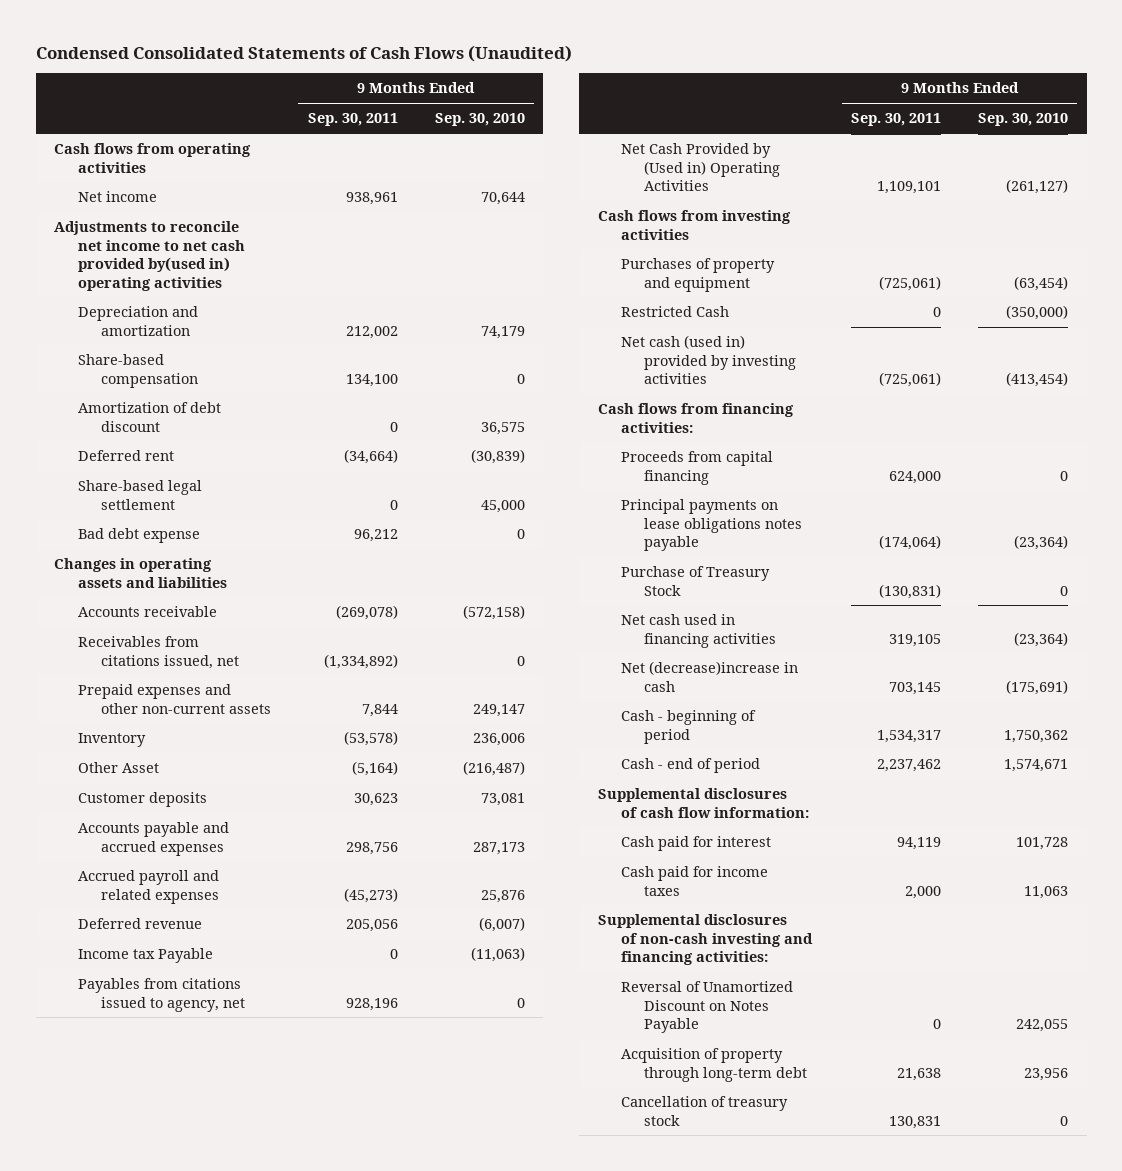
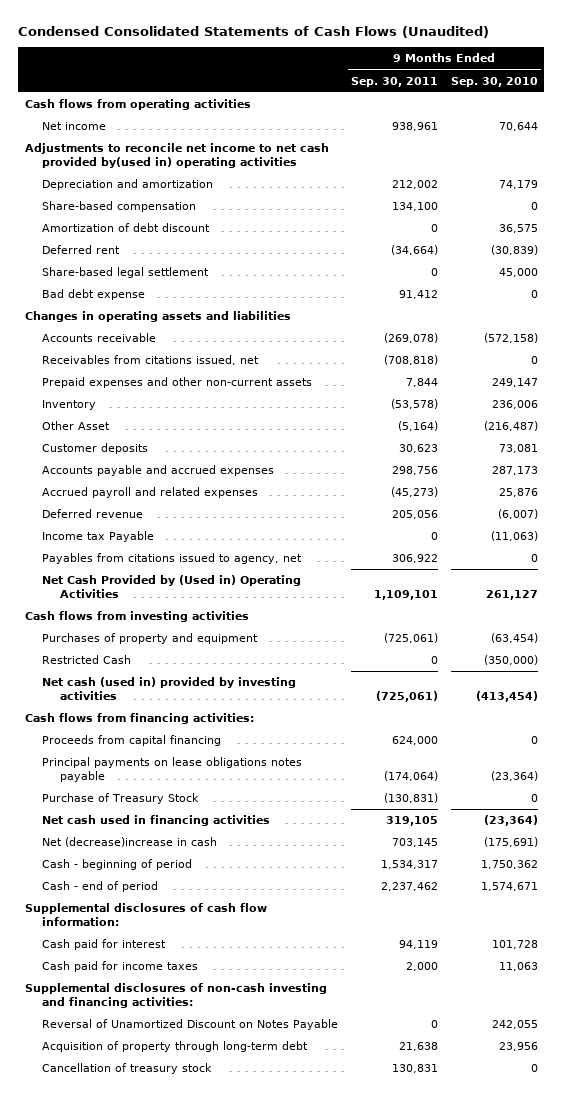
[353,529,398,543] 96,212 -> [399,290,439,300] 91,412
[323,653,398,669] (1,334,892) -> [384,355,439,366] (708,818)
[345,997,398,1011] 928,196 -> [392,554,439,564] 306,922
[1006,179,1069,195] (261,127) -> [485,589,538,600] 261,127

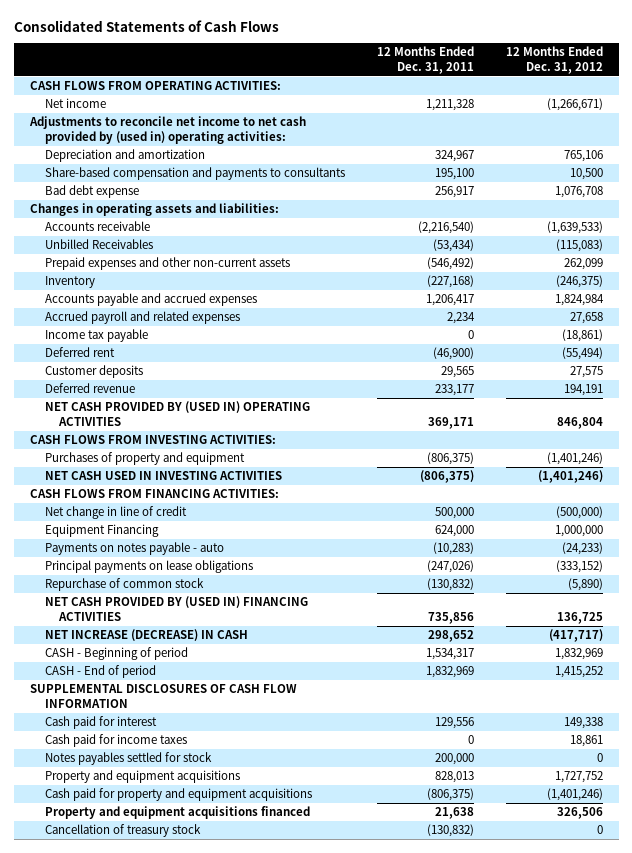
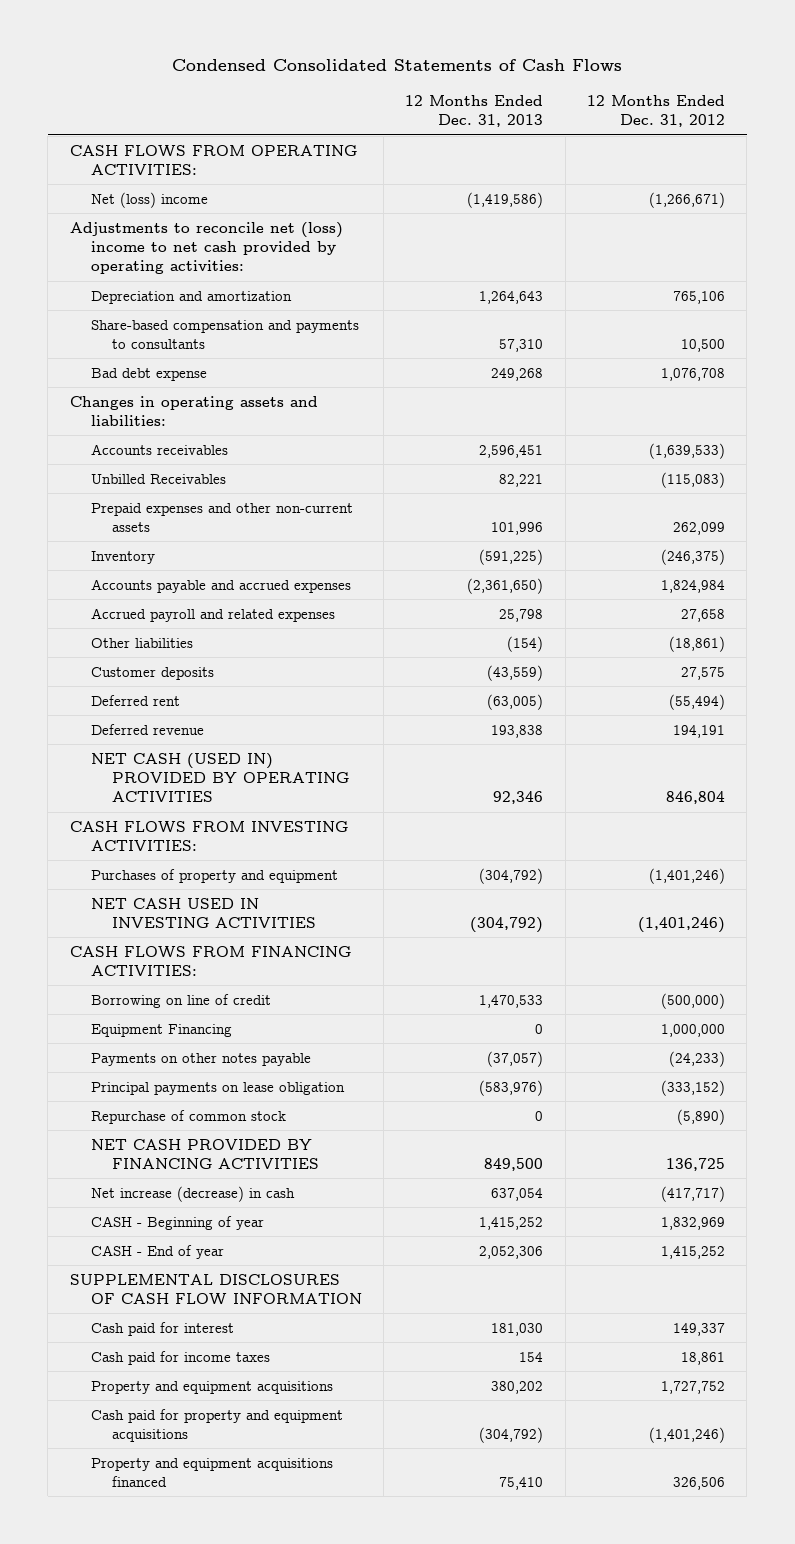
[13,19,279,32] Consolidated Statements of Cash Flows -> [172,59,623,72] Condensed Consolidated Statements of Cash Flows
[376,46,474,75] 12 Months Ended Dec. 31, 2011 -> none
none -> [405,94,544,128] 12 Months Ended Dec. 31, 2013
[44,98,106,109] Net income -> [90,191,208,208] Net (loss) income
[28,116,306,144] Adjustments to reconcile net income to net cash provided by (used in) operating activities: -> [69,221,343,275] Adjustments to reconcile net (loss) income to net cash provided by operating activities:
[44,221,150,232] Accounts receivable -> [90,443,228,455] Accounts receivables
[44,329,148,343] Income tax payable -> [90,637,193,648] Other liabilities
[44,347,115,358] Deferred rent -> [90,694,180,706] Deferred rent
[44,401,310,426] NET CASH PROVIDED BY (USED IN) OPERATING ACTIVITIES -> [90,752,350,803] NET CASH (USED IN) PROVIDED BY OPERATING ACTIVITIES
[44,506,187,520] Net change in line of credit -> [90,993,271,1008] Borrowing on line of credit
[44,542,224,556] Payments on notes payable - auto -> [90,1052,311,1066] Payments on other notes payable
[44,560,253,574] Principal payments on lease obligations -> [90,1081,345,1095] Principal payments on lease obligation
[44,596,308,621] NET CASH PROVIDED BY (USED IN) FINANCING ACTIVITIES -> [90,1138,320,1170] NET CASH PROVIDED BY FINANCING ACTIVITIES
[44,629,248,642] NET INCREASE (DECREASE) IN CASH -> [90,1185,295,1202] Net increase (decrease) in cash
[44,647,188,661] CASH - Beginning of period -> [90,1215,264,1230] CASH - Beginning of year
[44,665,156,679] CASH - End of period -> [90,1244,224,1259] CASH - End of year
[563,717,603,730] 149,338 -> [672,1322,725,1336] 149,337
[44,752,212,766] Notes payables settled for stock -> none
[44,824,201,838] Cancellation of treasury stock -> none

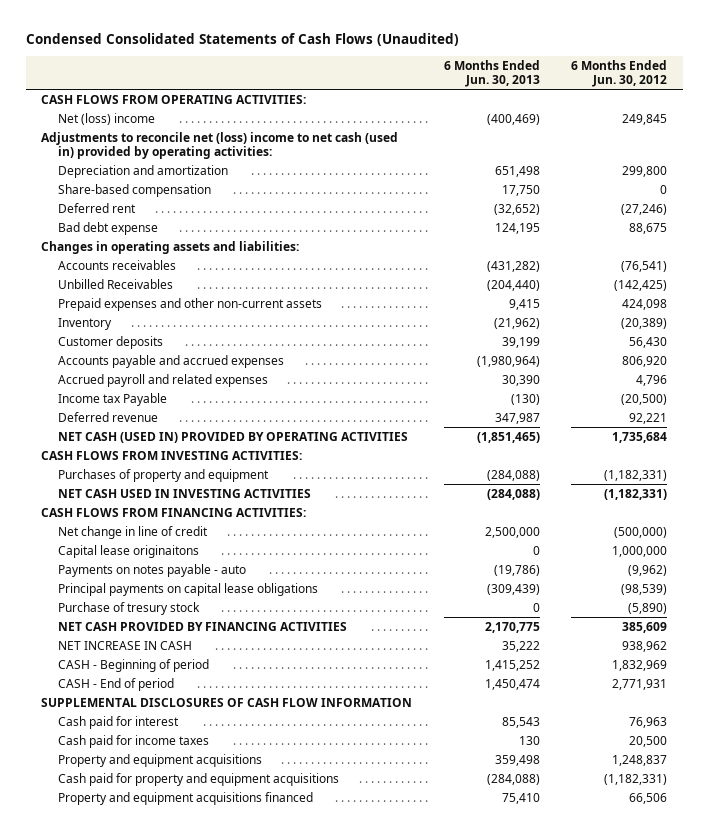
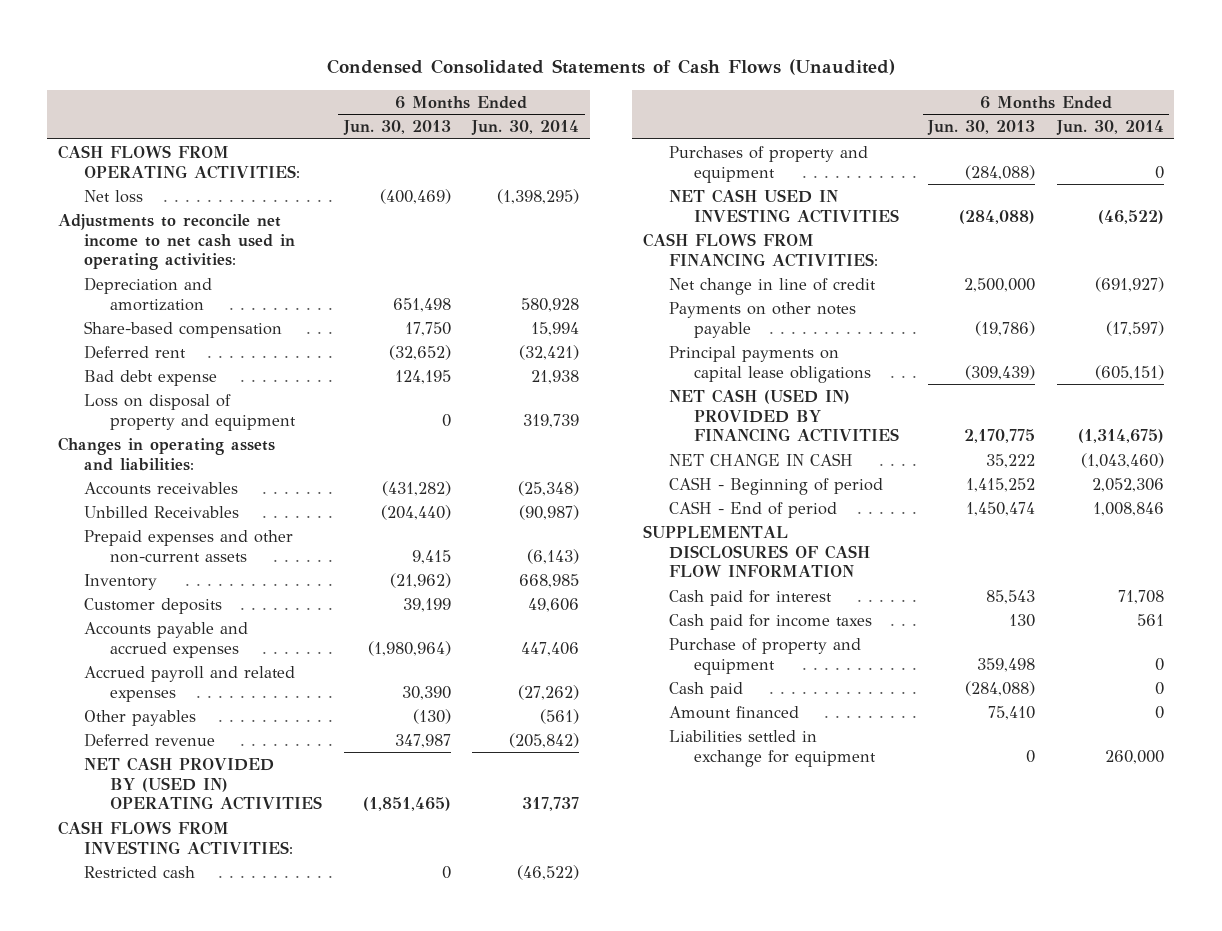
[571,59,668,88] 6 Months Ended Jun. 30, 2012 -> none
none -> [471,120,580,136] Jun. 30, 2014
[58,112,156,125] Net (loss) income -> [84,189,144,203] Net loss
[41,131,399,160] Adjustments to reconcile net (loss) income to net cash (used in) provided by operating activities: -> [58,213,296,271] Adjustments to reconcile net income to net cash used in operating activities:
none -> [84,393,296,431] Loss on disposal of property and equipment
[58,392,168,406] Income tax Payable -> none
none -> [84,709,197,726] Other payables
[58,431,409,443] NET CASH (USED IN) PROVIDED BY OPERATING ACTIVITIES -> [84,756,322,811] NET CASH PROVIDED BY (USED IN) OPERATING ACTIVITIES
none -> [84,865,196,878] Restricted cash
[58,544,200,558] Capital lease originaitons -> none
[58,563,247,577] Payments on notes payable - auto -> [668,301,856,338] Payments on other notes payable
[58,601,201,615] Purchase of tresury stock -> none
[58,621,348,631] NET CASH PROVIDED BY FINANCING ACTIVITIES -> [668,388,900,443] NET CASH (USED IN) PROVIDED BY FINANCING ACTIVITIES
[58,640,193,650] NET INCREASE IN CASH -> [668,452,853,466] NET CHANGE IN CASH
[58,753,263,767] Property and equipment acquisitions -> [668,637,861,675] Purchase of property and equipment
[58,772,340,786] Cash paid for property and equipment acquisitions -> [668,681,743,698] Cash paid
[58,791,314,805] Property and equipment acquisitions financed -> [668,705,799,719] Amount financed
none -> [668,729,877,767] Liabilities settled in exchange for equipment

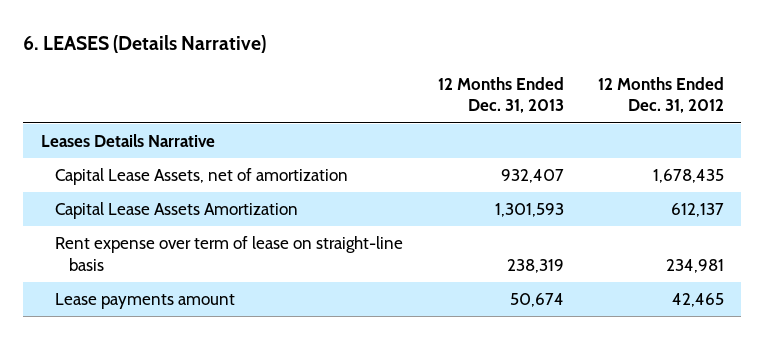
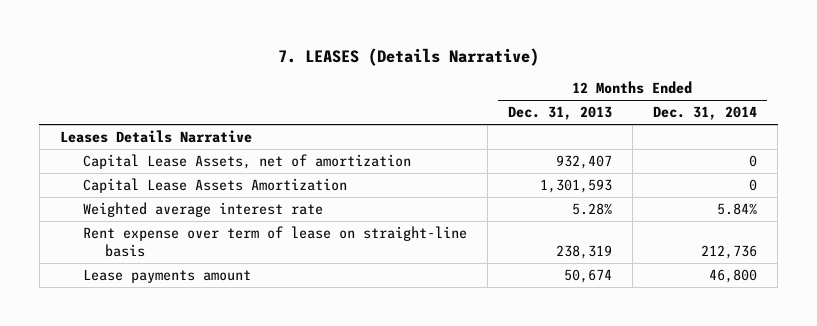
[23,34,267,53] 6. LEASES (Details Narrative) -> [277,47,539,66] 7. LEASES (Details Narrative)
[598,76,725,114] 12 Months Ended Dec. 31, 2012 -> none
none -> [653,106,758,121] Dec. 31, 2014
none -> [82,201,323,217] Weighted average interest rate

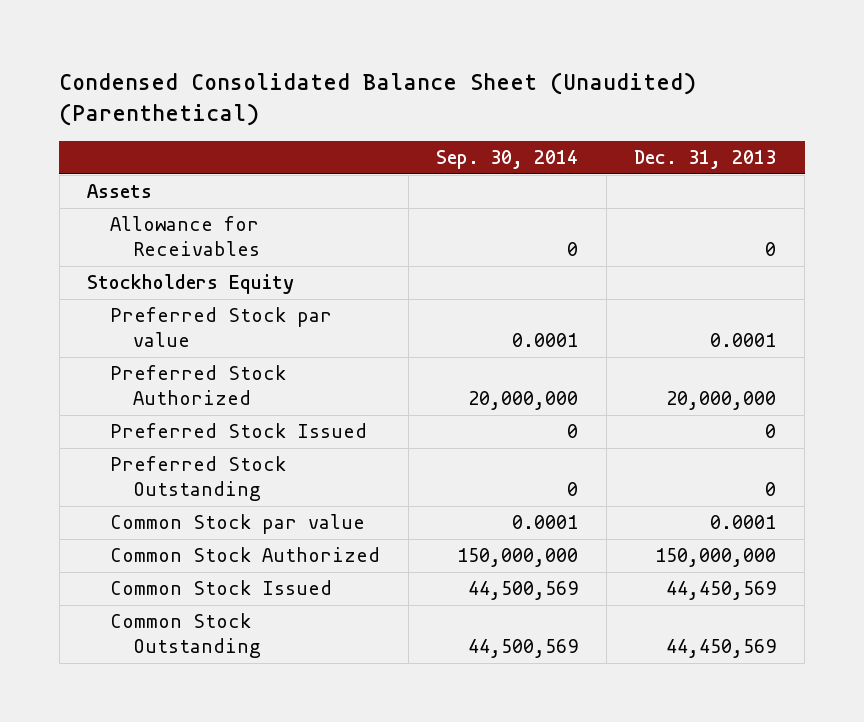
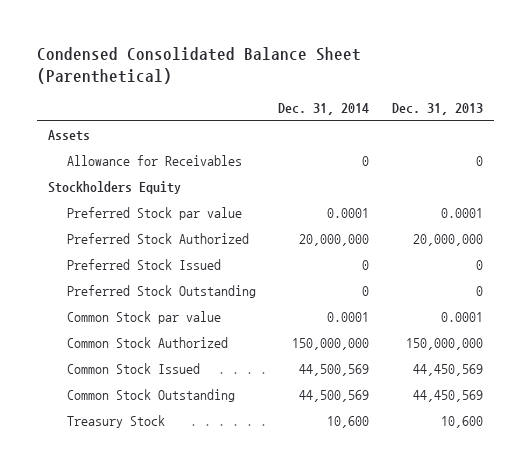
[59,72,697,127] Condensed Consolidated Balance Sheet (Unaudited) (Parenthetical) -> [36,46,361,84] Condensed Consolidated Balance Sheet (Parenthetical)
[436,150,579,170] Sep. 30, 2014 -> none
none -> [278,103,370,116] Dec. 31, 2014
none -> [67,415,166,429] Treasury Stock

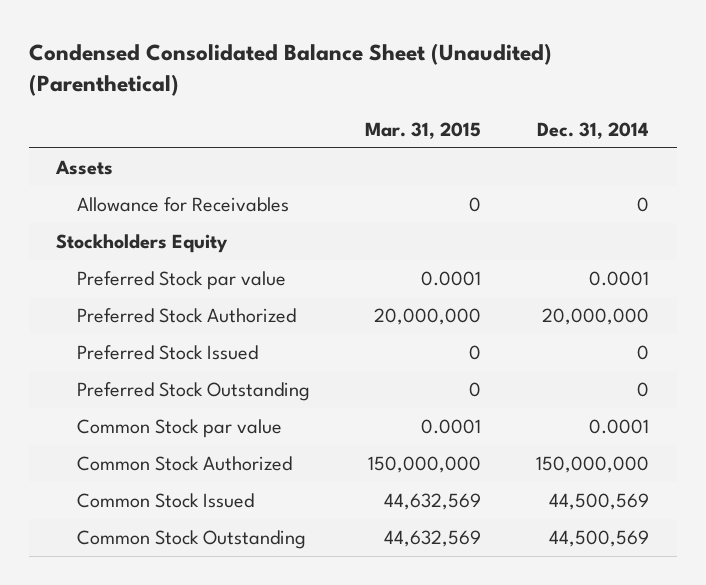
[36,46,361,84] Condensed Consolidated Balance Sheet (Parenthetical) -> [28,42,552,97] Condensed Consolidated Balance Sheet (Unaudited) (Parenthetical)
[391,103,483,116] Dec. 31, 2013 -> none
none -> [365,122,482,140] Mar. 31, 2015
[67,415,166,429] Treasury Stock -> none

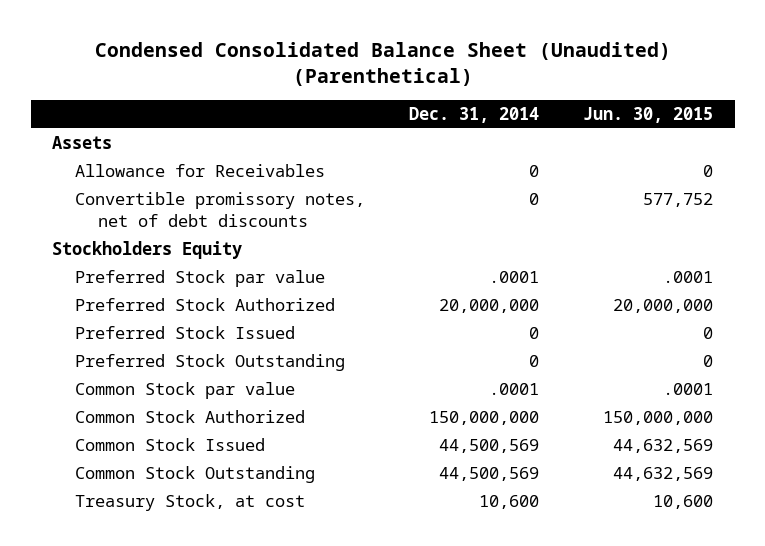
[365,122,482,140] Mar. 31, 2015 -> none
none -> [582,106,713,123] Jun. 30, 2015
none -> [75,192,366,227] Convertible promissory notes, net of debt discounts
[589,271,650,287] 0.0001 -> [489,271,540,284] .0001
[589,419,650,435] 0.0001 -> [489,383,540,396] .0001
none -> [75,494,306,512] Treasury Stock, at cost

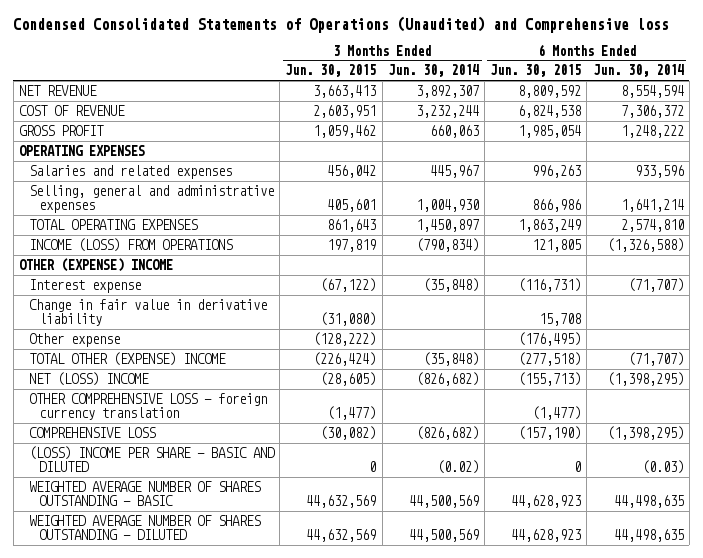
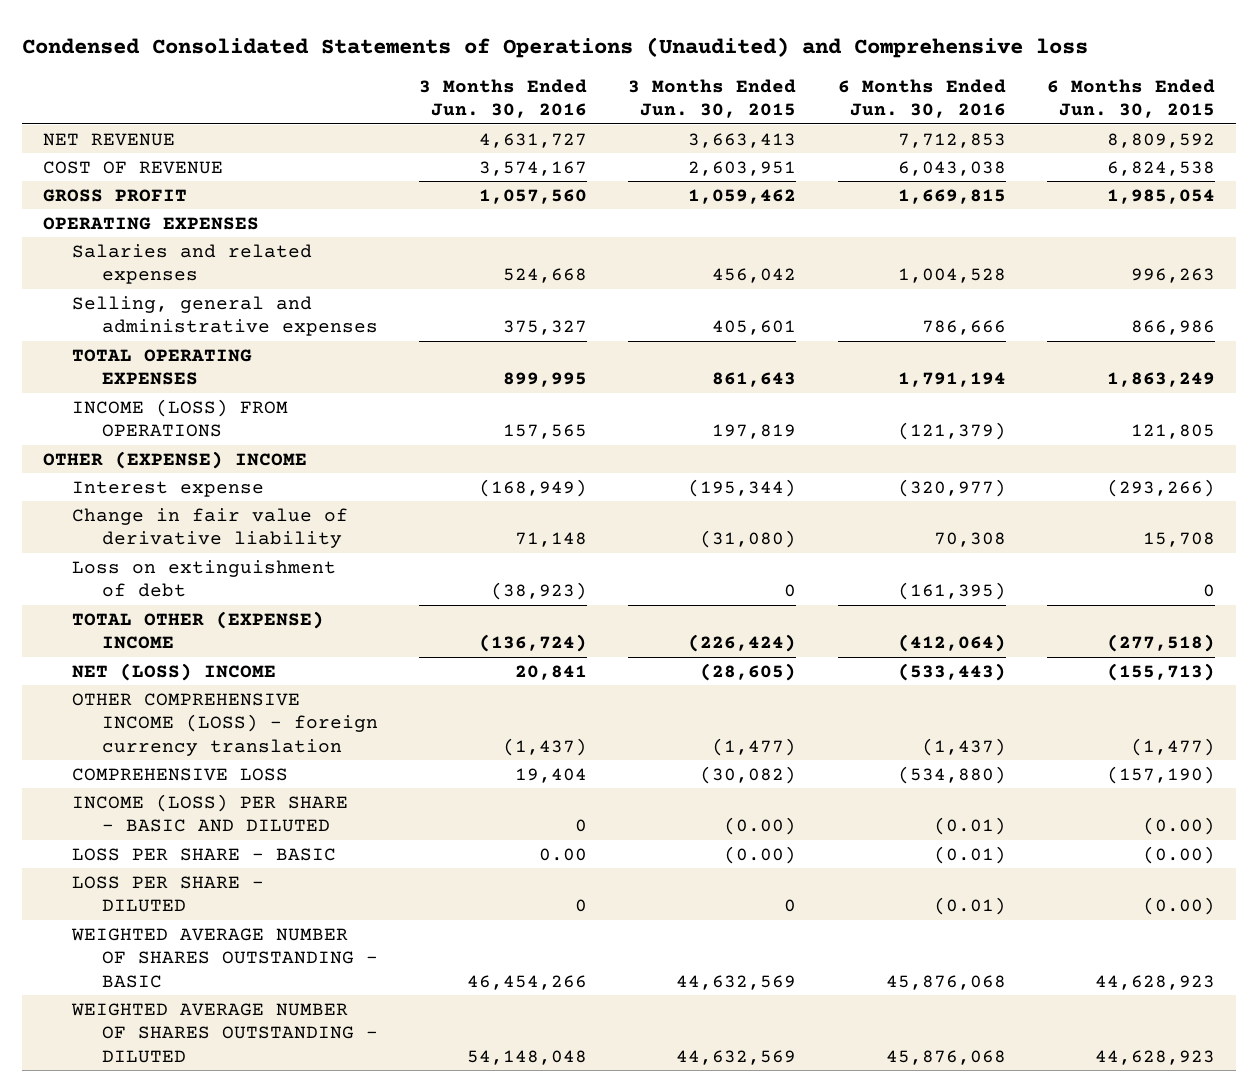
[387,64,479,78] Jun. 30, 2014 -> none
[592,64,684,78] Jun. 30, 2014 -> none
none -> [419,79,588,119] 3 Months Ended Jun. 30, 2016
none -> [837,79,1006,119] 6 Months Ended Jun. 30, 2016
[28,332,120,347] Other expense -> none
[320,277,377,292] (67,122) -> [688,478,797,497] (195,344)
[518,277,582,292] (116,731) -> [1106,478,1215,497] (293,266)
[28,298,267,326] Change in fair value in derivative liability -> [72,507,349,549] Change in fair value of derivative liability
none -> [72,559,337,598] Loss on extinguishment of debt
[28,392,267,420] OTHER COMPREHENSIVE LOSS - foreign currency translation -> [72,692,378,756] OTHER COMPREHENSIVE INCOME (LOSS) - foreign currency translation
[28,445,275,472] (LOSS) INCOME PER SHARE - BASIC AND DILUTED -> [72,793,349,833] INCOME (LOSS) PER SHARE - BASIC AND DILUTED
[369,460,377,472] 0 -> [724,817,797,836] (0.00)
[574,460,582,472] 0 -> [1142,817,1215,836] (0.00)
none -> [72,847,337,861] LOSS PER SHARE - BASIC
none -> [72,875,265,913] LOSS PER SHARE - DILUTED

